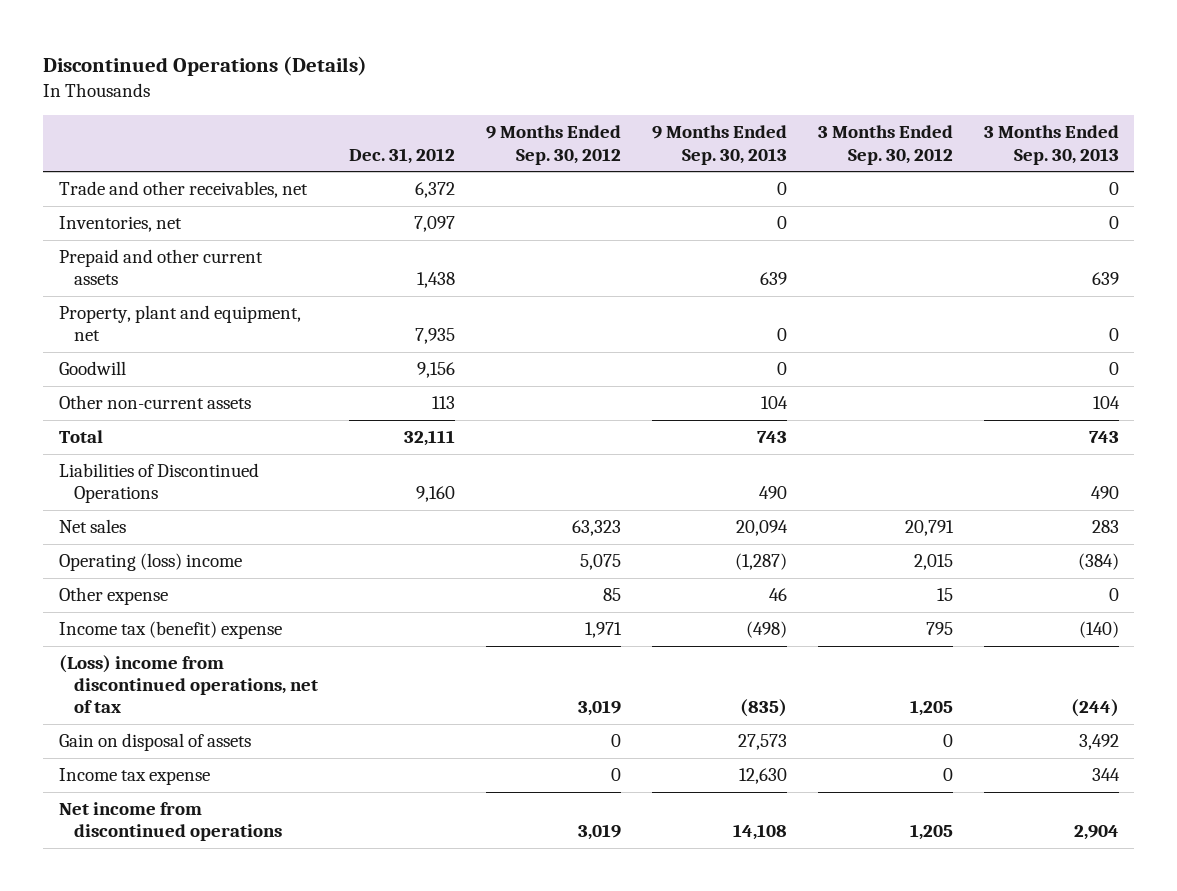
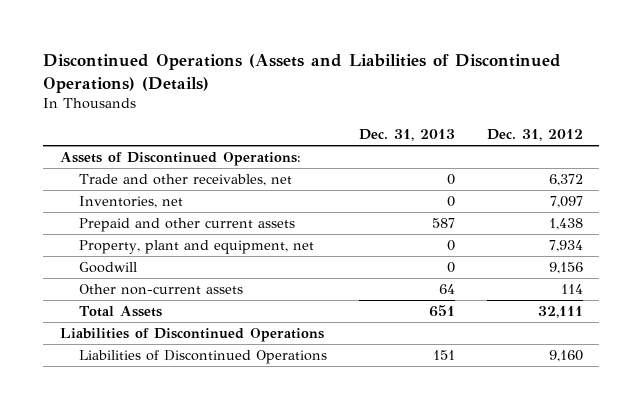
[43,55,368,76] Discontinued Operations (Details) -> [43,54,562,93] Discontinued Operations (Assets and Liabilities of Discontinued Operations) (Details)
[485,125,621,165] 9 Months Ended Sep. 30, 2012 -> none
[651,125,787,165] 9 Months Ended Sep. 30, 2013 -> none
[817,125,953,165] 3 Months Ended Sep. 30, 2012 -> none
[983,125,1119,165] 3 Months Ended Sep. 30, 2013 -> none
none -> [359,129,456,142] Dec. 31, 2013
none -> [59,152,301,167] Assets of Discontinued Operations:
[414,328,455,345] 7,935 -> [549,240,584,253] 7,934
[431,396,455,410] 113 -> [561,284,584,295] 114
[58,430,103,444] Total -> [78,306,162,318] Total Assets
none -> [59,328,324,343] Liabilities of Discontinued Operations
[58,519,126,534] Net sales -> none
[58,553,242,572] Operating (loss) income -> none
[58,587,168,606] Other expense -> none
[58,621,282,640] Income tax (benefit) expense -> none
[58,655,318,714] (Loss) income from discontinued operations, net of tax -> none
[58,733,251,752] Gain on disposal of assets -> none
[58,768,210,786] Income tax expense -> none
[58,802,282,842] Net income from discontinued operations -> none

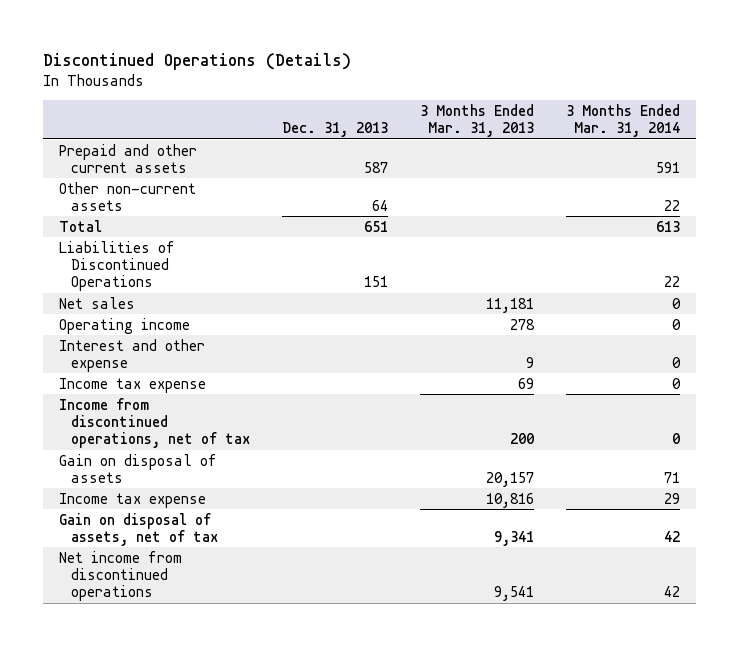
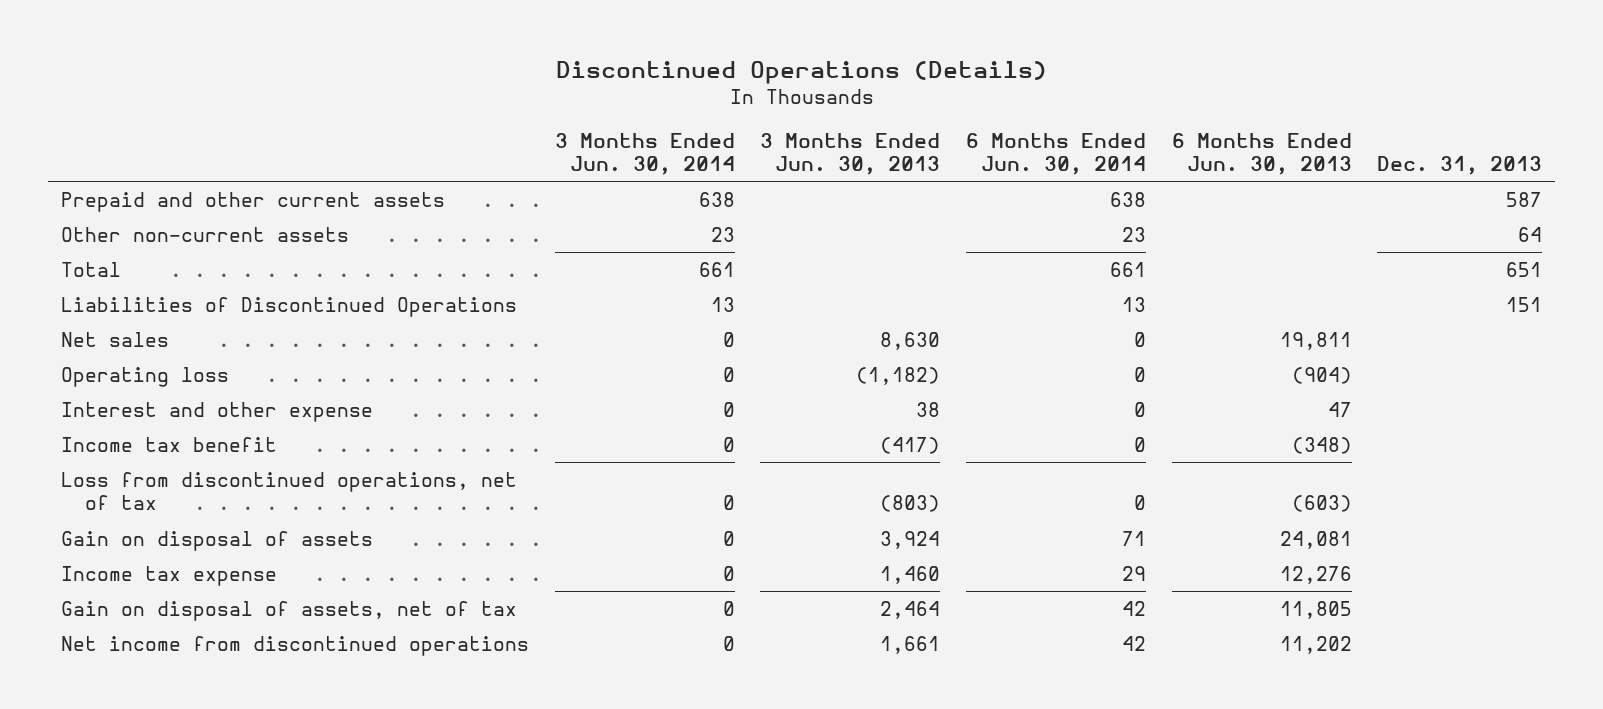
[419,103,534,138] 3 Months Ended Mar. 31, 2013 -> none
[565,103,680,138] 3 Months Ended Mar. 31, 2014 -> none
none -> [554,132,735,176] 3 Months Ended Jun. 30, 2014
none -> [760,132,941,176] 3 Months Ended Jun. 30, 2013
none -> [965,132,1146,176] 6 Months Ended Jun. 30, 2014
none -> [1171,132,1352,176] 6 Months Ended Jun. 30, 2013
[58,317,190,334] Operating income -> [61,366,230,387] Operating loss
[58,377,206,393] Income tax expense -> [61,436,278,452] Income tax benefit
[58,397,251,449] Income from discontinued operations, net of tax -> [61,471,518,511] Loss from discontinued operations, net of tax

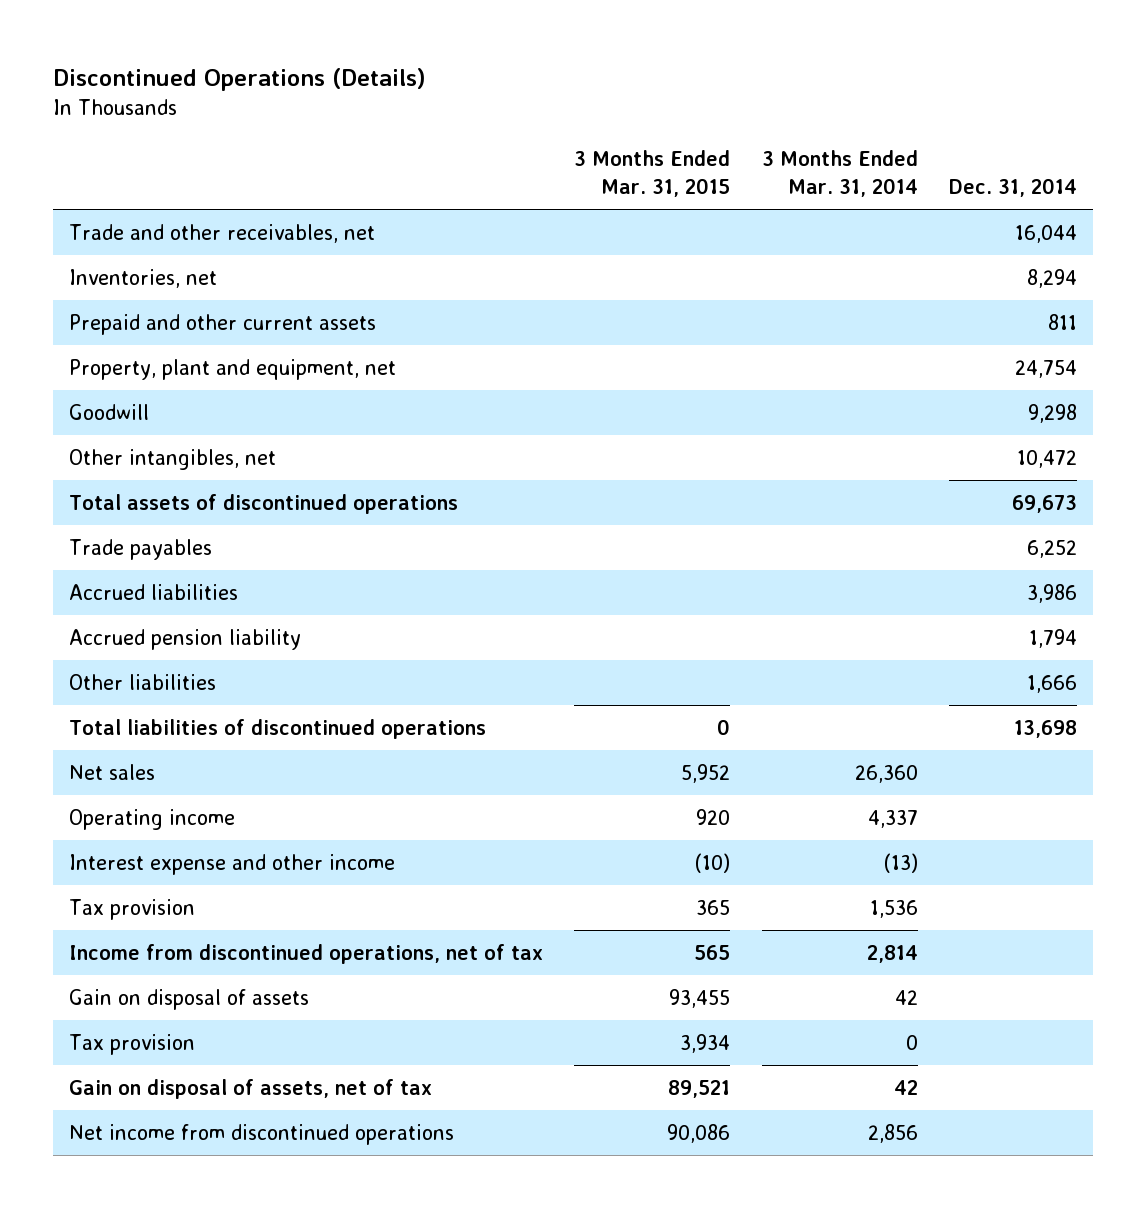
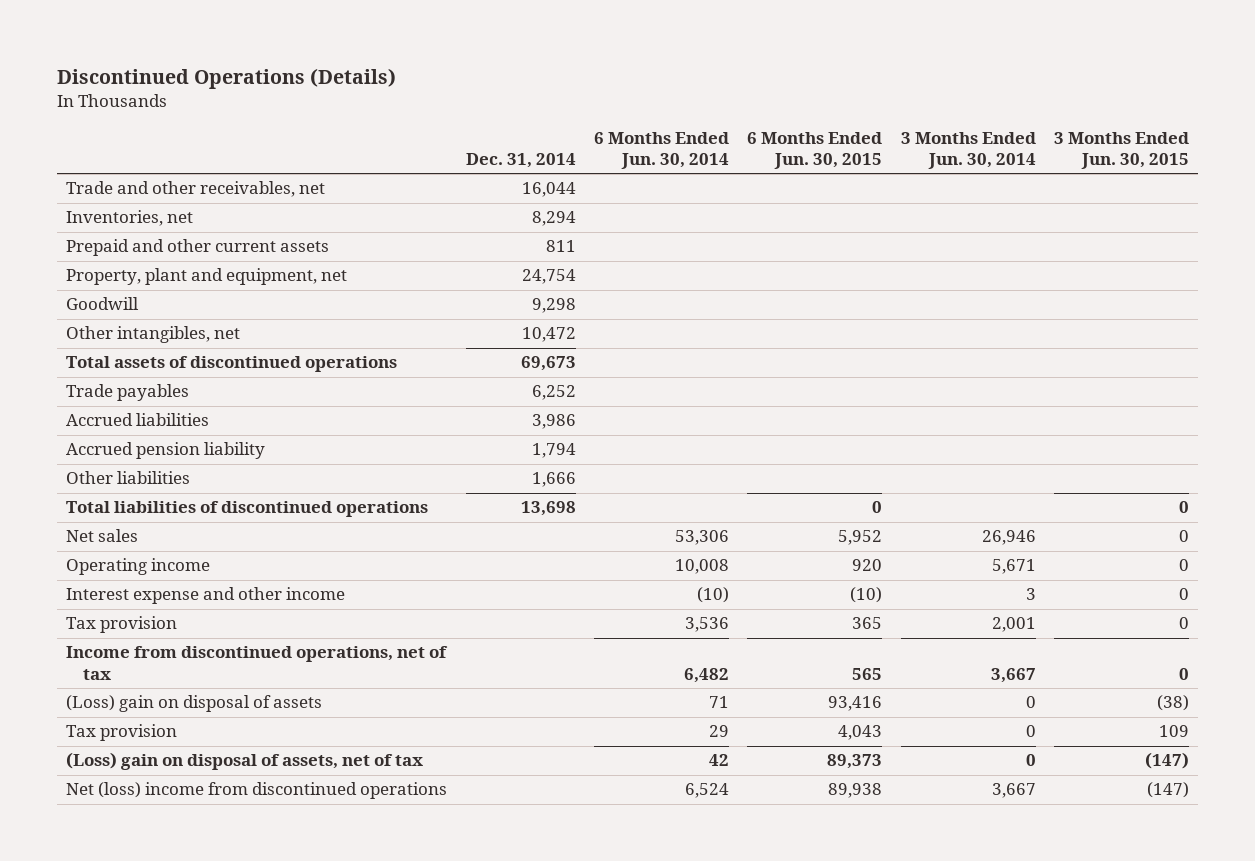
[574,150,731,197] 3 Months Ended Mar. 31, 2015 -> none
[761,150,918,197] 3 Months Ended Mar. 31, 2014 -> none
none -> [593,132,729,170] 6 Months Ended Jun. 30, 2014
none -> [747,132,883,170] 6 Months Ended Jun. 30, 2015
none -> [900,132,1036,170] 3 Months Ended Jun. 30, 2014
none -> [1053,132,1189,170] 3 Months Ended Jun. 30, 2015
[68,988,309,1010] Gain on disposal of assets -> [66,695,323,713] (Loss) gain on disposal of assets
[68,1078,432,1099] Gain on disposal of assets, net of tax -> [66,752,424,771] (Loss) gain on disposal of assets, net of tax
[68,1123,454,1145] Net income from discontinued operations -> [66,782,448,800] Net (loss) income from discontinued operations

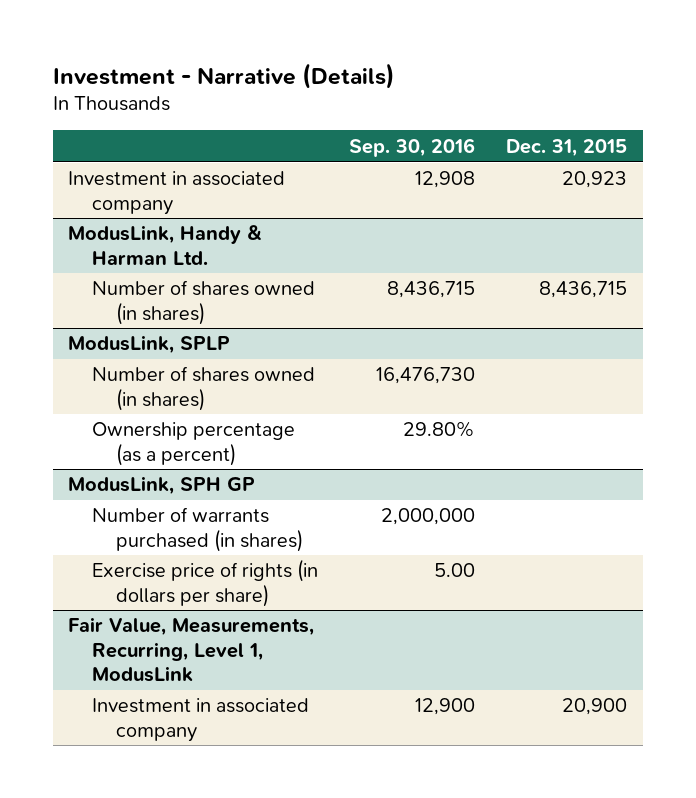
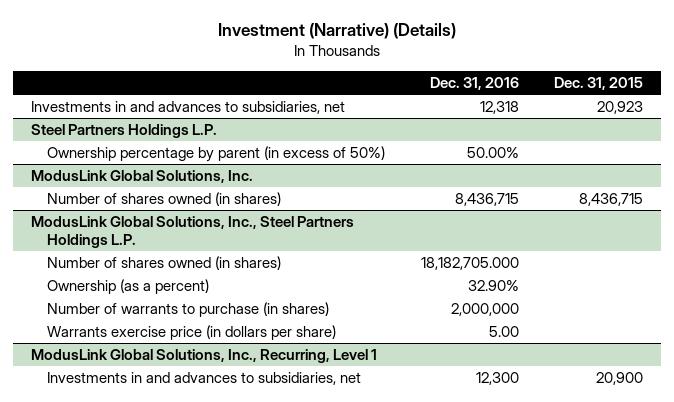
[52,62,395,89] Investment - Narrative (Details) -> [217,23,456,40] Investment (Narrative) (Details)
[349,137,476,157] Sep. 30, 2016 -> none
none -> [429,77,519,91] Dec. 31, 2016
[68,171,286,215] Investment in associated company -> [30,101,345,115] Investments in and advances to subsidiaries, net
none -> [30,124,217,139] Steel Partners Holdings L.P.
none -> [47,146,386,163] Ownership percentage by parent (in excess of 50%)
[68,225,263,265] ModusLink, Handy & Harman Ltd. -> [30,170,253,184] ModusLink Global Solutions, Inc.
[68,335,231,355] ModusLink, SPLP -> none
[92,366,316,411] Number of shares owned (in shares) -> none
[92,422,296,466] Ownership percentage (as a percent) -> none
[68,476,256,496] ModusLink, SPH GP -> none
[92,507,304,552] Number of warrants purchased (in shares) -> none
[92,559,319,607] Exercise price of rights (in dollars per share) -> none
[68,617,315,682] Fair Value, Measurements, Recurring, Level 1, ModusLink -> none
[92,698,310,742] Investment in associated company -> none
none -> [30,216,354,248] ModusLink Global Solutions, Inc., Steel Partners Holdings L.P.
none -> [47,256,282,271] Number of shares owned (in shares)
none -> [47,279,210,295] Ownership (as a percent)
none -> [47,302,330,318] Number of warrants to purchase (in shares)
none -> [47,325,337,341] Warrants exercise price (in dollars per share)
none -> [30,349,377,364] ModusLink Global Solutions, Inc., Recurring, Level 1
none -> [47,372,362,386] Investments in and advances to subsidiaries, net

